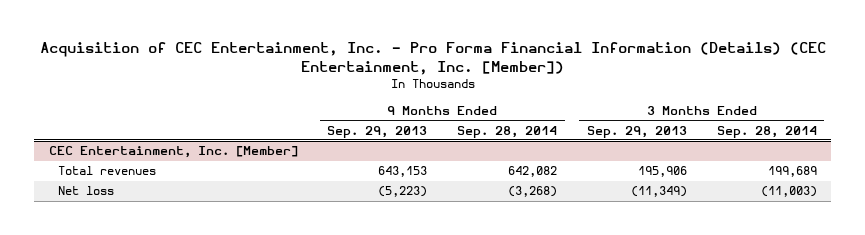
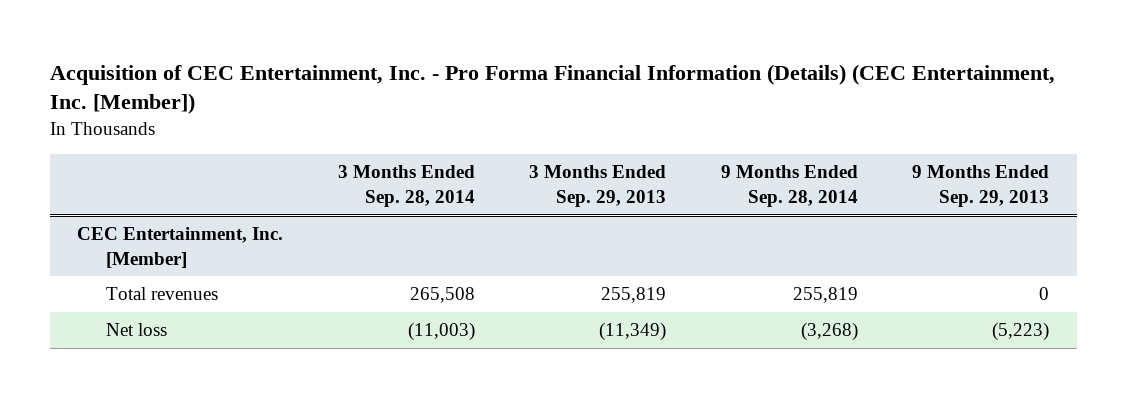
[378,166,428,178] 643,153 -> [1039,287,1050,301] 0
[508,166,558,178] 642,082 -> [792,287,858,304] 255,819
[637,166,687,178] 195,906 -> [601,287,667,304] 255,819
[767,166,817,178] 199,689 -> [409,287,475,304] 265,508

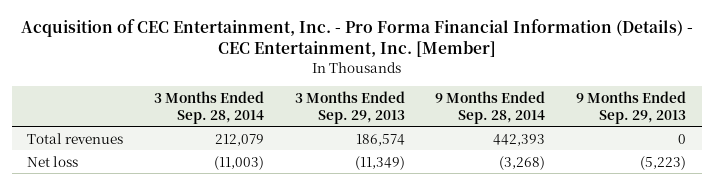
[49,63,1055,115] Acquisition of CEC Entertainment, Inc. - Pro Forma Financial Information (Details) (CEC Entertainment, Inc. [Member]) -> [20,19,693,58] Acquisition of CEC Entertainment, Inc. - Pro Forma Financial Information (Details) - CEC Entertainment, Inc. [Member]
[77,227,284,268] CEC Entertainment, Inc. [Member] -> none
[409,287,475,304] 265,508 -> [214,133,264,146] 212,079
[601,287,667,304] 255,819 -> [355,133,405,146] 186,574
[792,287,858,304] 255,819 -> [493,133,546,146] 442,393

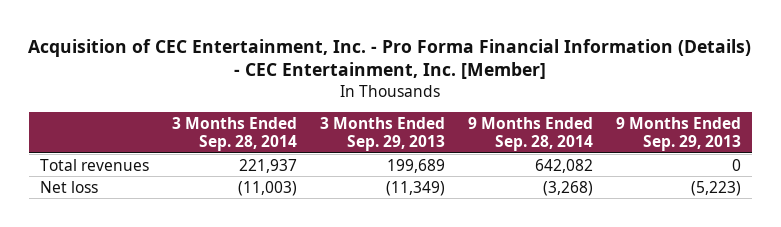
[214,133,264,146] 212,079 -> [239,158,298,173] 221,937
[355,133,405,146] 186,574 -> [386,158,445,173] 199,689
[493,133,546,146] 442,393 -> [534,158,593,173] 642,082

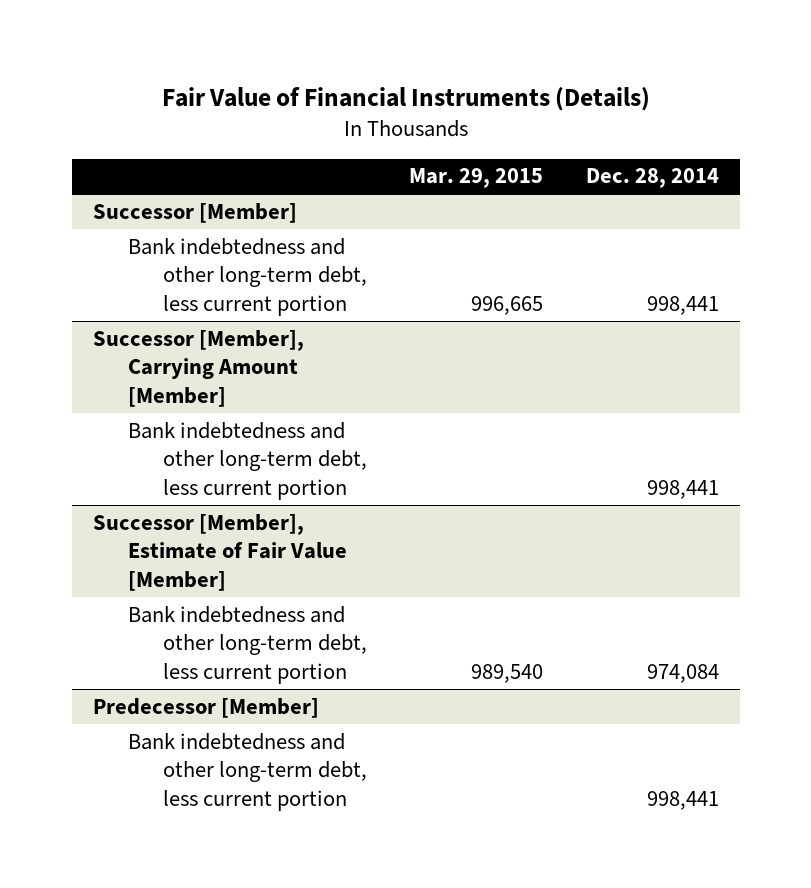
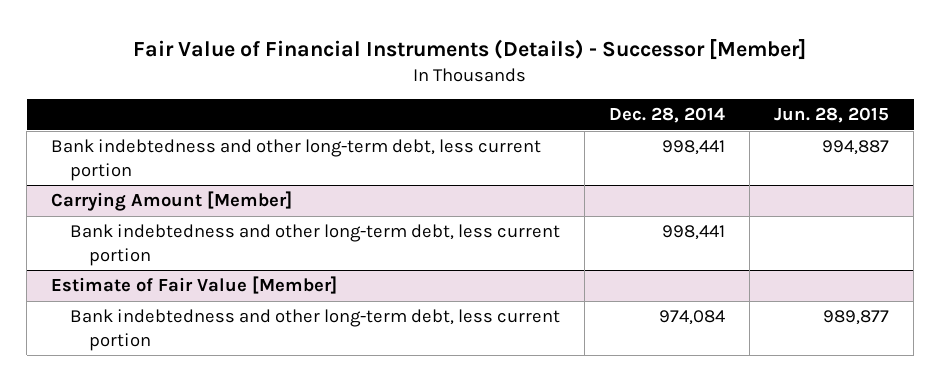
[161,87,650,112] Fair Value of Financial Instruments (Details) -> [133,38,807,60] Fair Value of Financial Instruments (Details) - Successor [Member]
[409,168,544,189] Mar. 29, 2015 -> none
none -> [774,107,890,124] Jun. 28, 2015
[92,202,297,223] Successor [Member] -> none
[92,329,304,408] Successor [Member], Carrying Amount [Member] -> [51,191,293,212] Carrying Amount [Member]
[92,513,347,592] Successor [Member], Estimate of Fair Value [Member] -> [51,276,338,295] Estimate of Fair Value [Member]
[92,697,319,718] Predecessor [Member] -> none
[127,732,367,812] Bank indebtedness and other long-term debt, less current portion -> none

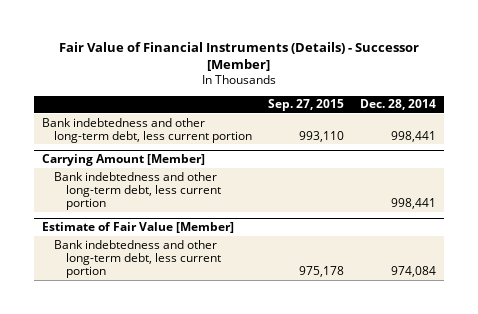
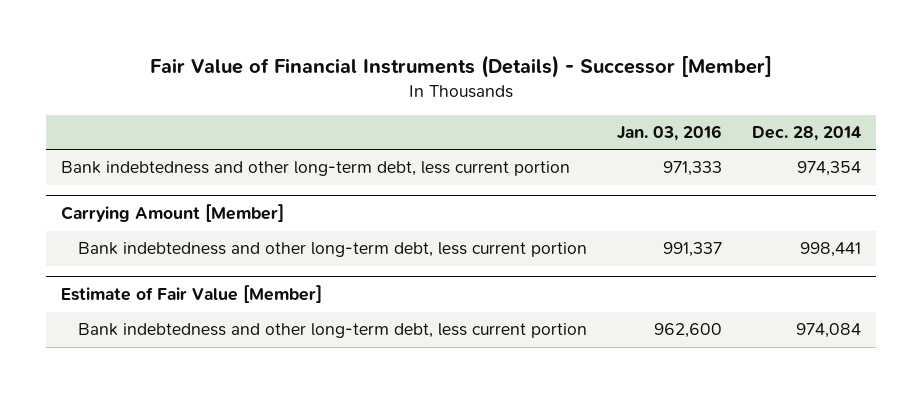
[268,99,345,112] Sep. 27, 2015 -> none
none -> [617,124,723,141] Jan. 03, 2016
[390,130,436,142] 998,441 -> [796,161,861,177] 974,354

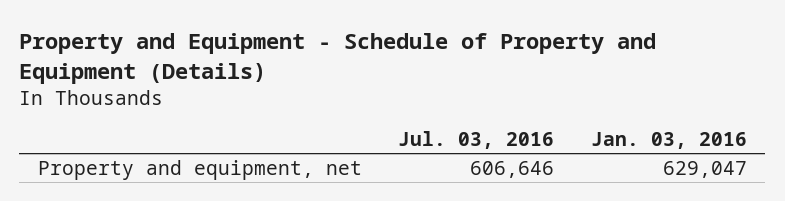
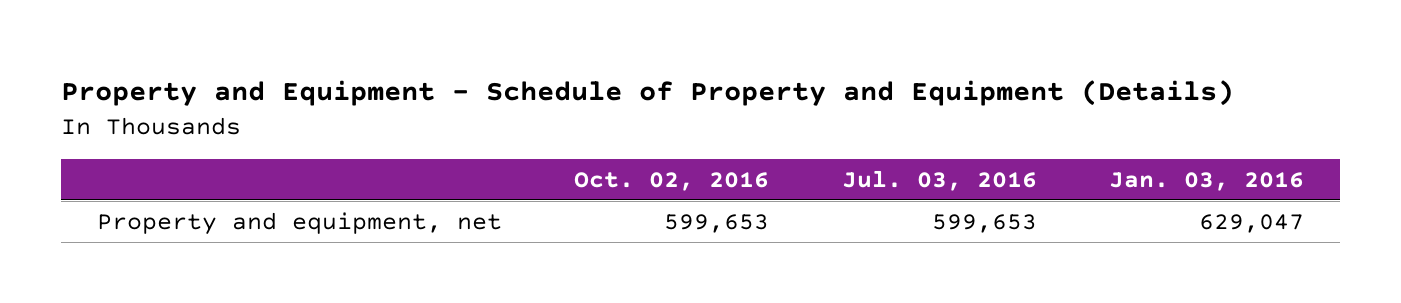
none -> [574,171,770,191] Oct. 02, 2016
[470,161,555,179] 606,646 -> [931,213,1037,233] 599,653

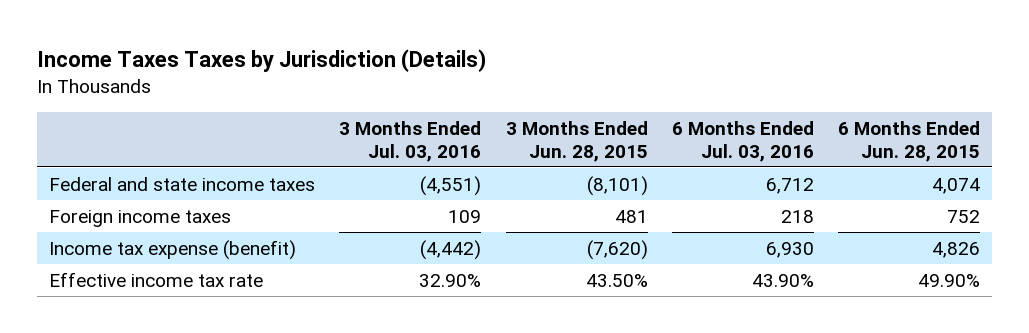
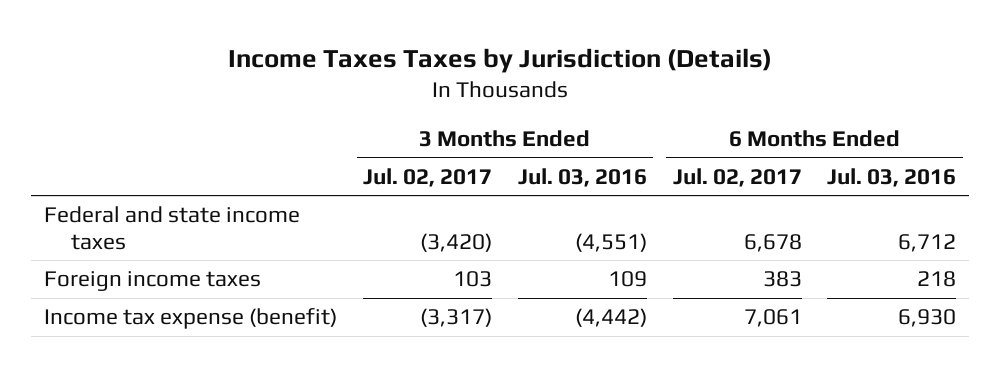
[505,120,648,162] 3 Months Ended Jun. 28, 2015 -> none
[838,120,981,162] 6 Months Ended Jun. 28, 2015 -> none
none -> [363,167,493,187] Jul. 02, 2017
none -> [672,167,802,187] Jul. 02, 2017
[49,271,264,287] Effective income tax rate -> none

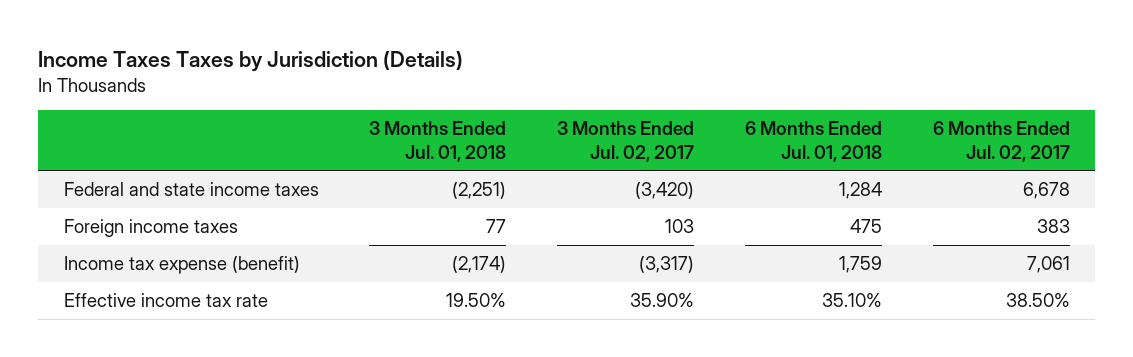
[517,167,647,187] Jul. 03, 2016 -> none
[827,167,957,187] Jul. 03, 2016 -> none
none -> [369,121,507,162] 3 Months Ended Jul. 01, 2018
none -> [744,121,882,162] 6 Months Ended Jul. 01, 2018
none -> [63,293,268,308] Effective income tax rate

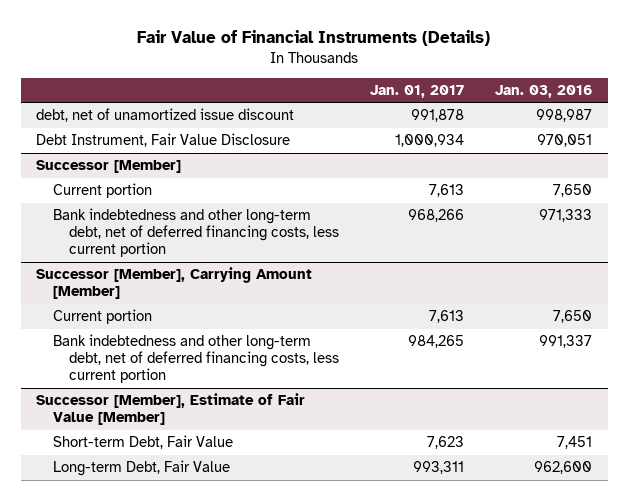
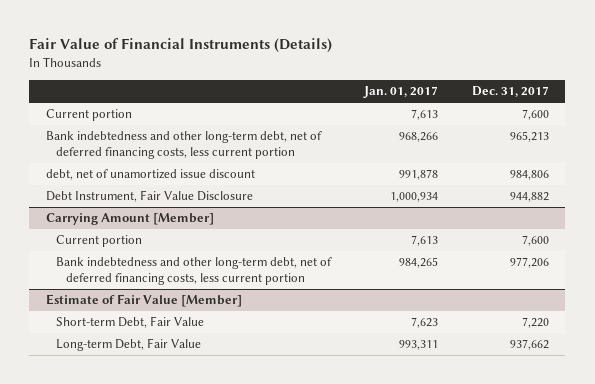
[495,84,593,98] Jan. 03, 2016 -> none
none -> [471,86,549,98] Dec. 31, 2017
[36,160,182,174] Successor [Member] -> none
[36,108,295,123] debt, net of unamortized issue discount -> [46,169,256,181] debt, net of unamortized issue discount
[36,133,291,148] Debt Instrument, Fair Value Disclosure -> [46,190,254,203] Debt Instrument, Fair Value Disclosure
[36,267,313,300] Successor [Member], Carrying Amount [Member] -> [46,213,215,226] Carrying Amount [Member]
[36,393,306,426] Successor [Member], Estimate of Fair Value [Member] -> [46,294,243,308] Estimate of Fair Value [Member]

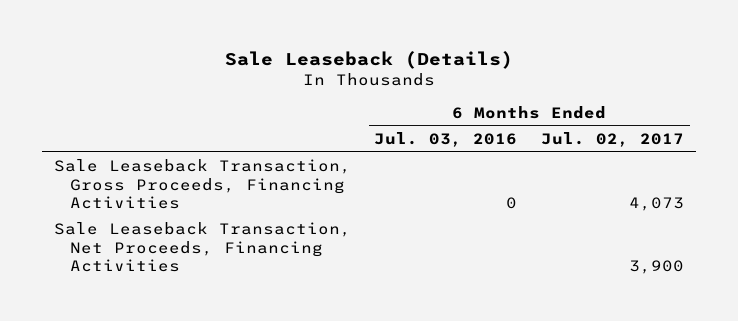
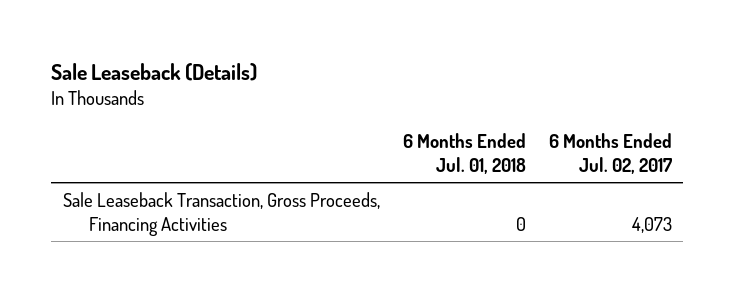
[374,131,518,147] Jul. 03, 2016 -> none
none -> [402,133,526,174] 6 Months Ended Jul. 01, 2018
[53,222,351,273] Sale Leaseback Transaction, Net Proceeds, Financing Activities -> none

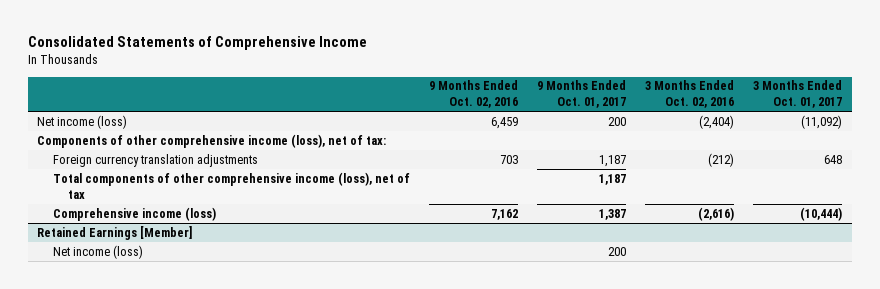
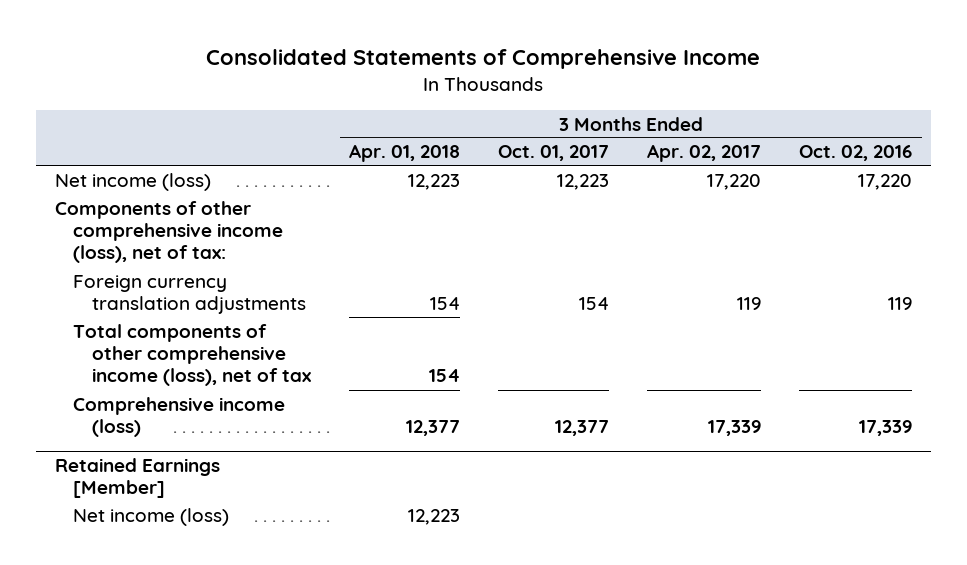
[428,80,518,109] 9 Months Ended Oct. 02, 2016 -> none
[536,80,626,109] 9 Months Ended Oct. 01, 2017 -> none
none -> [349,144,461,163] Apr. 01, 2018
none -> [647,144,762,163] Apr. 02, 2017
[699,114,735,129] (2,404) -> [858,173,913,190] 17,220
[801,114,843,129] (11,092) -> [557,173,610,190] 12,223
[708,152,735,167] (212) -> [888,297,913,311] 119
[824,154,843,164] 648 -> [579,297,610,311] 154
[698,206,735,221] (2,616) -> [859,420,913,437] 17,339
[800,206,843,221] (10,444) -> [555,420,610,437] 12,377

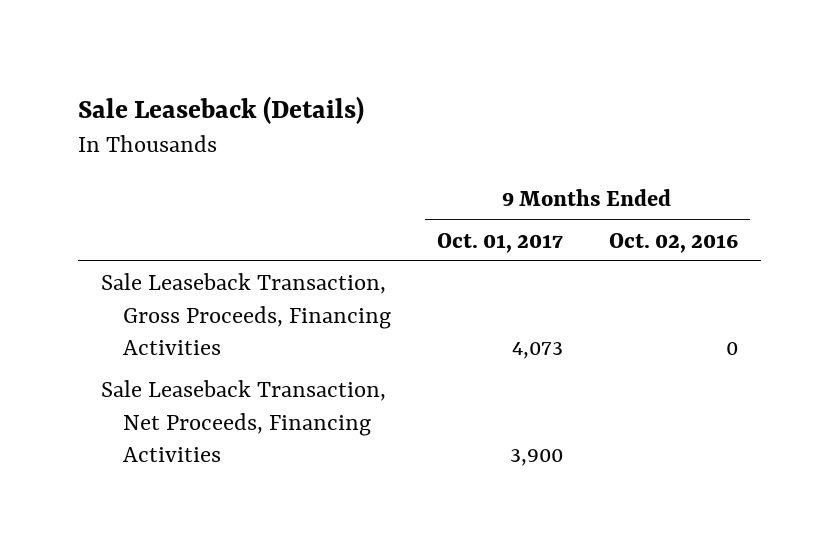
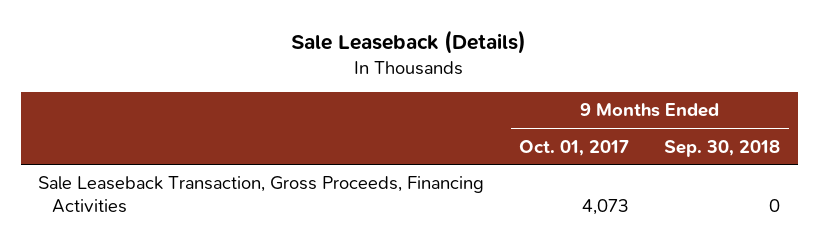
[608,232,738,253] Oct. 02, 2016 -> none
none -> [664,139,781,157] Sep. 30, 2018
[101,380,387,463] Sale Leaseback Transaction, Net Proceeds, Financing Activities -> none

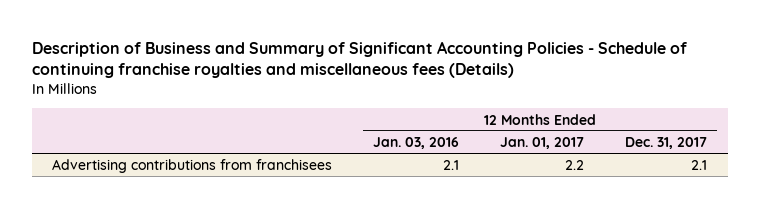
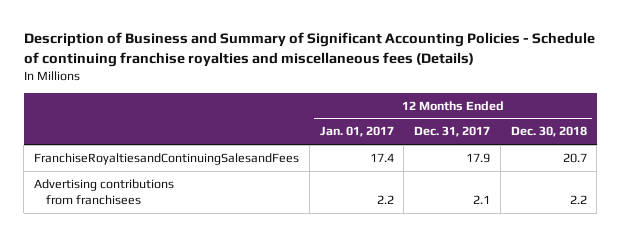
[373,137,460,150] Jan. 03, 2016 -> none
none -> [510,126,587,138] Dec. 30, 2018
none -> [34,152,300,165] FranchiseRoyaltiesandContinuingSalesandFees

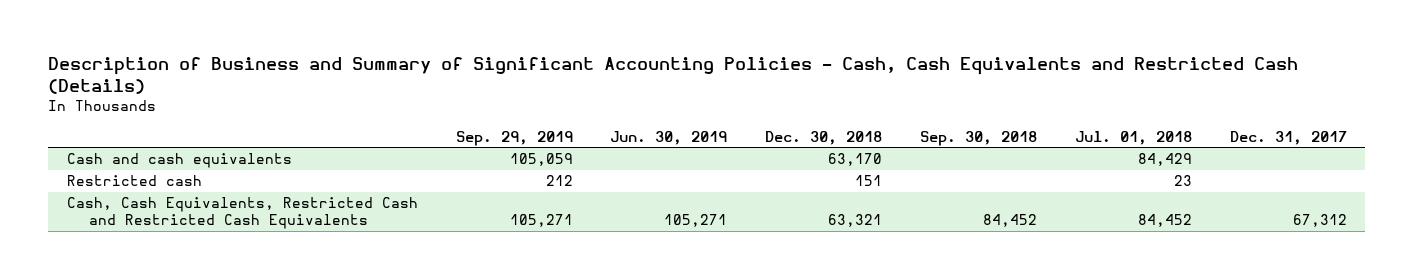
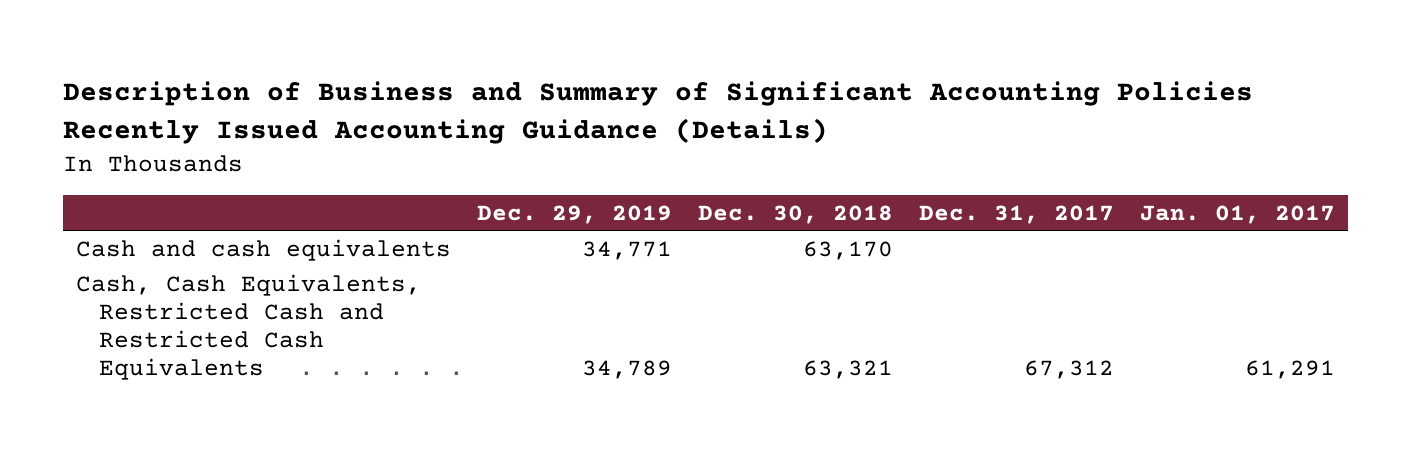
[47,56,1298,95] Description of Business and Summary of Significant Accounting Policies - Cash, Cash Equivalents and Restricted Cash (Details) -> [62,81,1253,144] Description of Business and Summary of Significant Accounting Policies Recently Issued Accounting Guidance (Details)
[455,130,573,146] Sep. 29, 2019 -> none
[610,130,728,145] Jun. 30, 2019 -> none
[919,130,1037,146] Sep. 30, 2018 -> none
[1074,130,1192,145] Jul. 01, 2018 -> none
none -> [476,204,672,224] Dec. 29, 2019
none -> [1140,204,1336,224] Jan. 01, 2017
[66,175,202,187] Restricted cash -> none

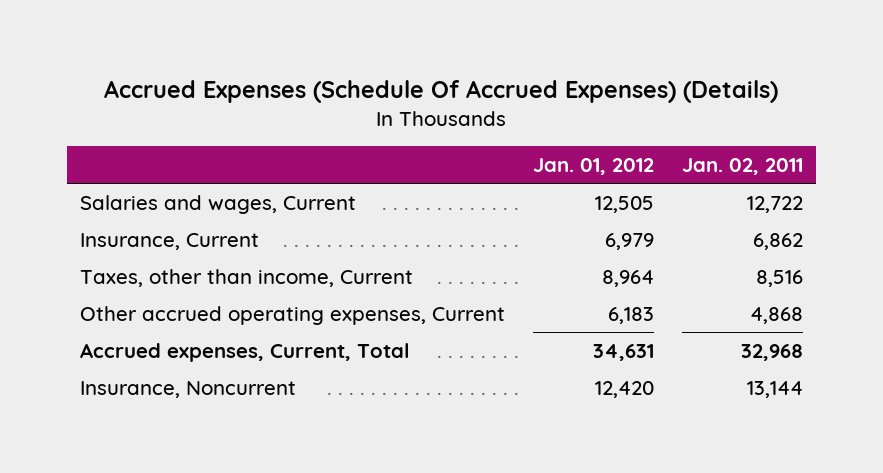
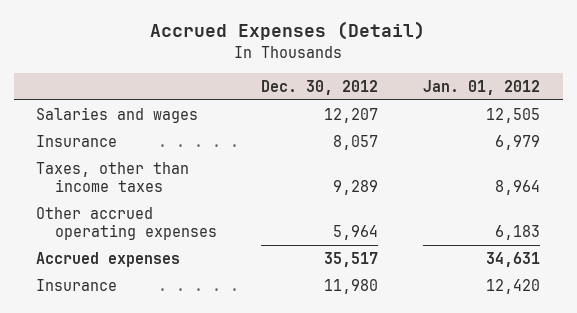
[104,80,779,104] Accrued Expenses (Schedule Of Accrued Expenses) (Details) -> [150,21,426,41] Accrued Expenses (Detail)
[681,157,803,175] Jan. 02, 2011 -> none
none -> [261,79,379,95] Dec. 30, 2012
[80,194,357,214] Salaries and wages, Current -> [36,107,199,124] Salaries and wages
[80,232,260,250] Insurance, Current -> [36,135,118,148] Insurance
[80,268,414,287] Taxes, other than income, Current -> [36,162,190,192] Taxes, other than income taxes
[80,305,506,325] Other accrued operating expenses, Current -> [36,207,217,240] Other accrued operating expenses
[80,342,411,362] Accrued expenses, Current, Total -> [36,252,181,268] Accrued expenses
[80,380,297,398] Insurance, Noncurrent -> [36,279,118,292] Insurance

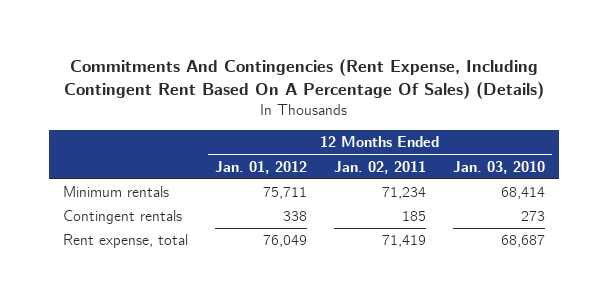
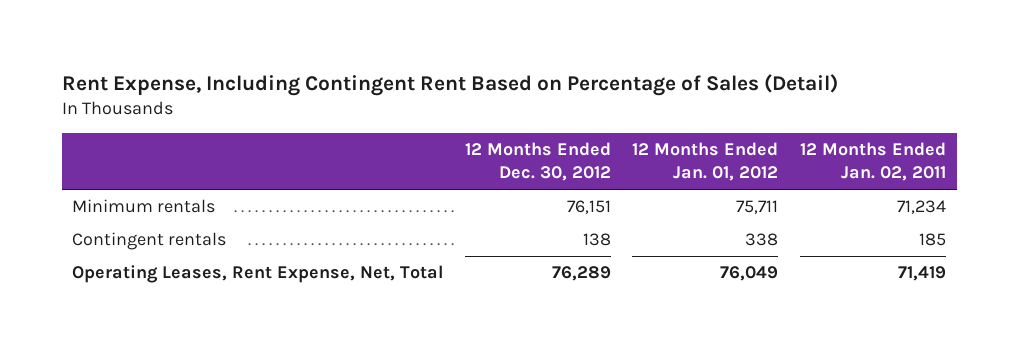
[64,59,545,100] Commitments And Contingencies (Rent Expense, Including Contingent Rent Based On A Percentage Of Sales) (Details) -> [61,73,838,96] Rent Expense, Including Contingent Rent Based on Percentage of Sales (Detail)
[453,160,546,174] Jan. 03, 2010 -> none
none -> [464,141,611,182] 12 Months Ended Dec. 30, 2012
[62,234,188,249] Rent expense, total -> [72,265,444,284] Operating Leases, Rent Expense, Net, Total

